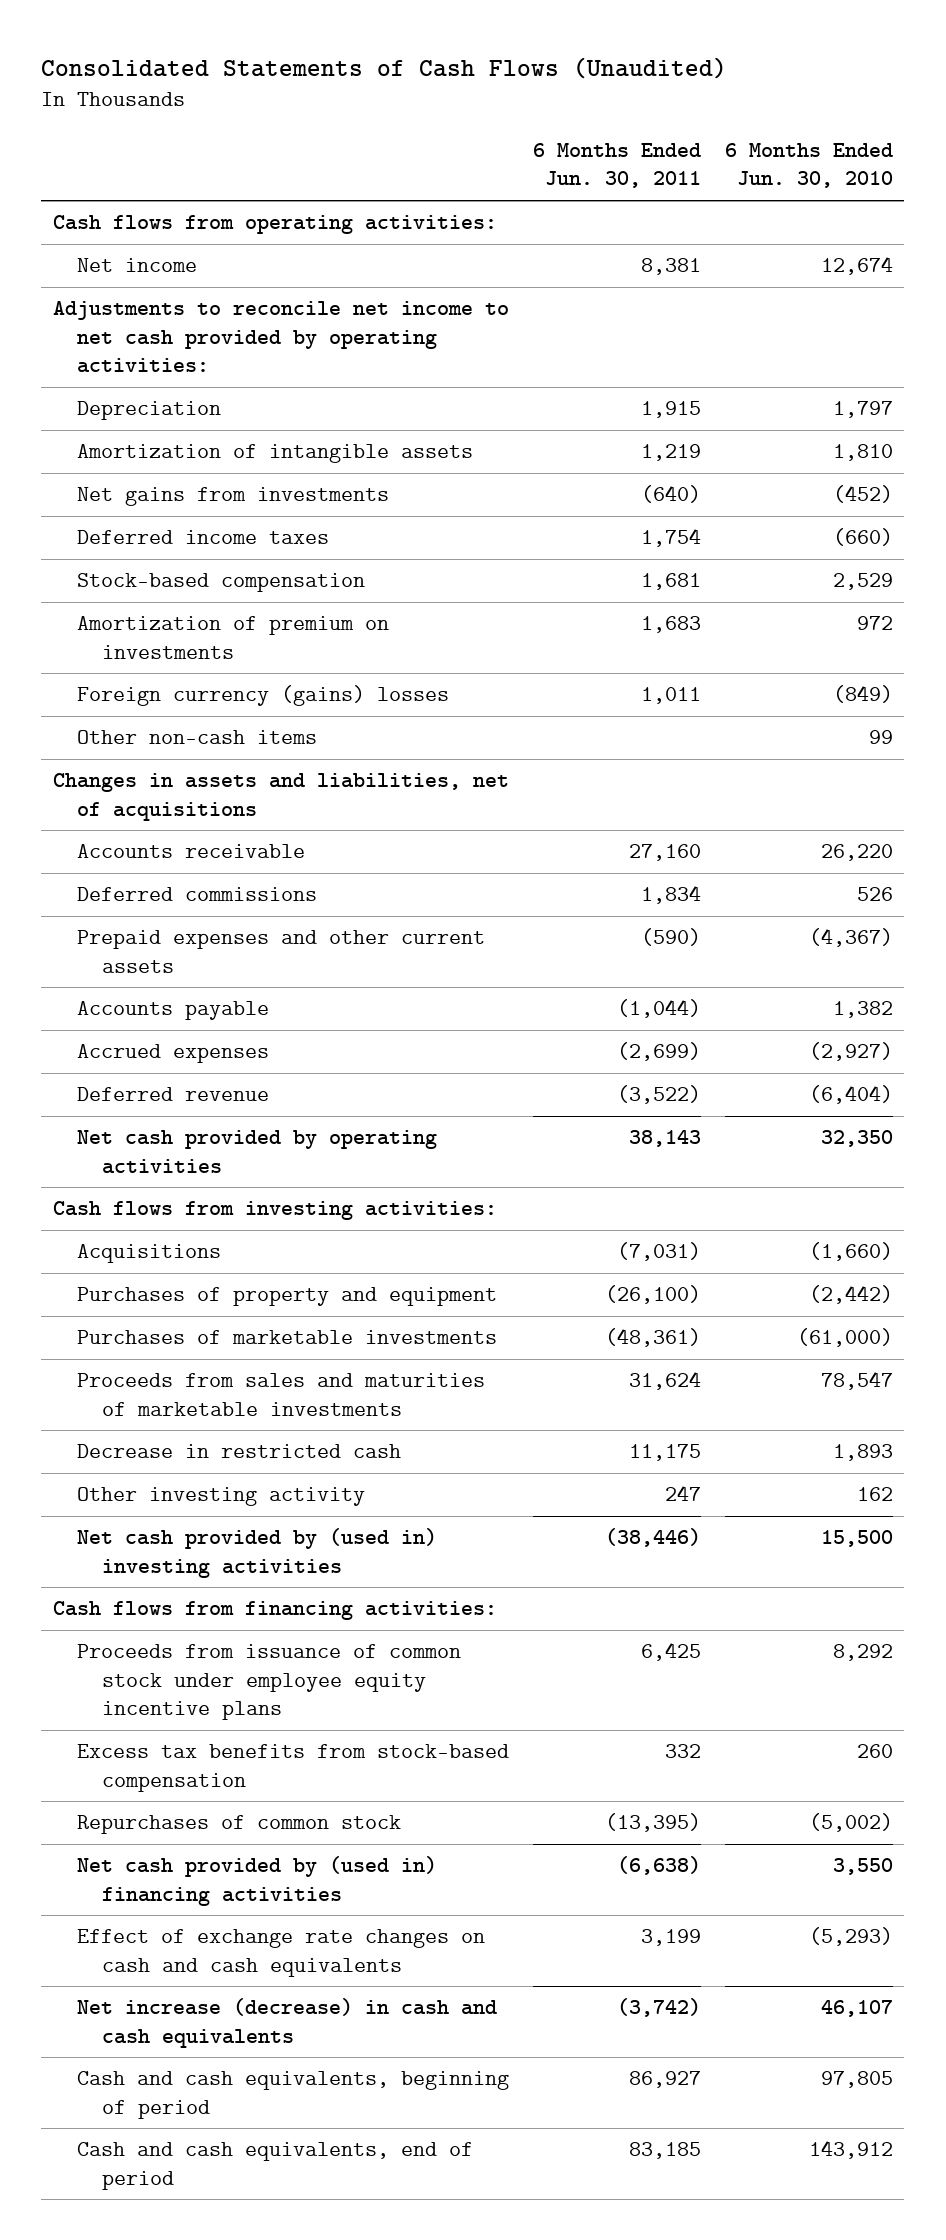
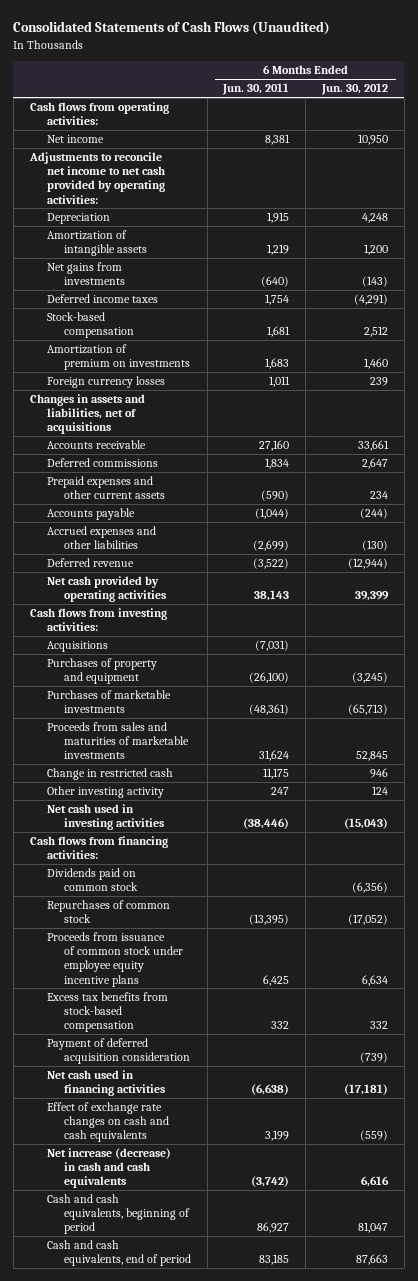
[724,143,893,189] 6 Months Ended Jun. 30, 2010 -> none
none -> [321,83,389,96] Jun. 30, 2012
[77,730,318,745] Other non-cash items -> none
[77,685,450,707] Foreign currency (gains) losses -> [46,376,165,389] Foreign currency losses
[77,1044,270,1064] Accrued expenses -> [46,526,156,550] Accrued expenses and other liabilities
[77,1444,402,1459] Decrease in restricted cash -> [46,768,173,781] Change in restricted cash
[77,1528,438,1578] Net cash provided by (used in) investing activities -> [46,804,164,831] Net cash used in investing activities
none -> [46,868,138,892] Dividends paid on common stock
[77,1815,402,1835] Repurchases of common stock -> [46,900,170,924] Repurchases of common stock
none -> [46,1038,190,1065] Payment of deferred acquisition consideration
[77,1856,438,1906] Net cash provided by (used in) financing activities -> [46,1070,165,1097] Net cash used in financing activities

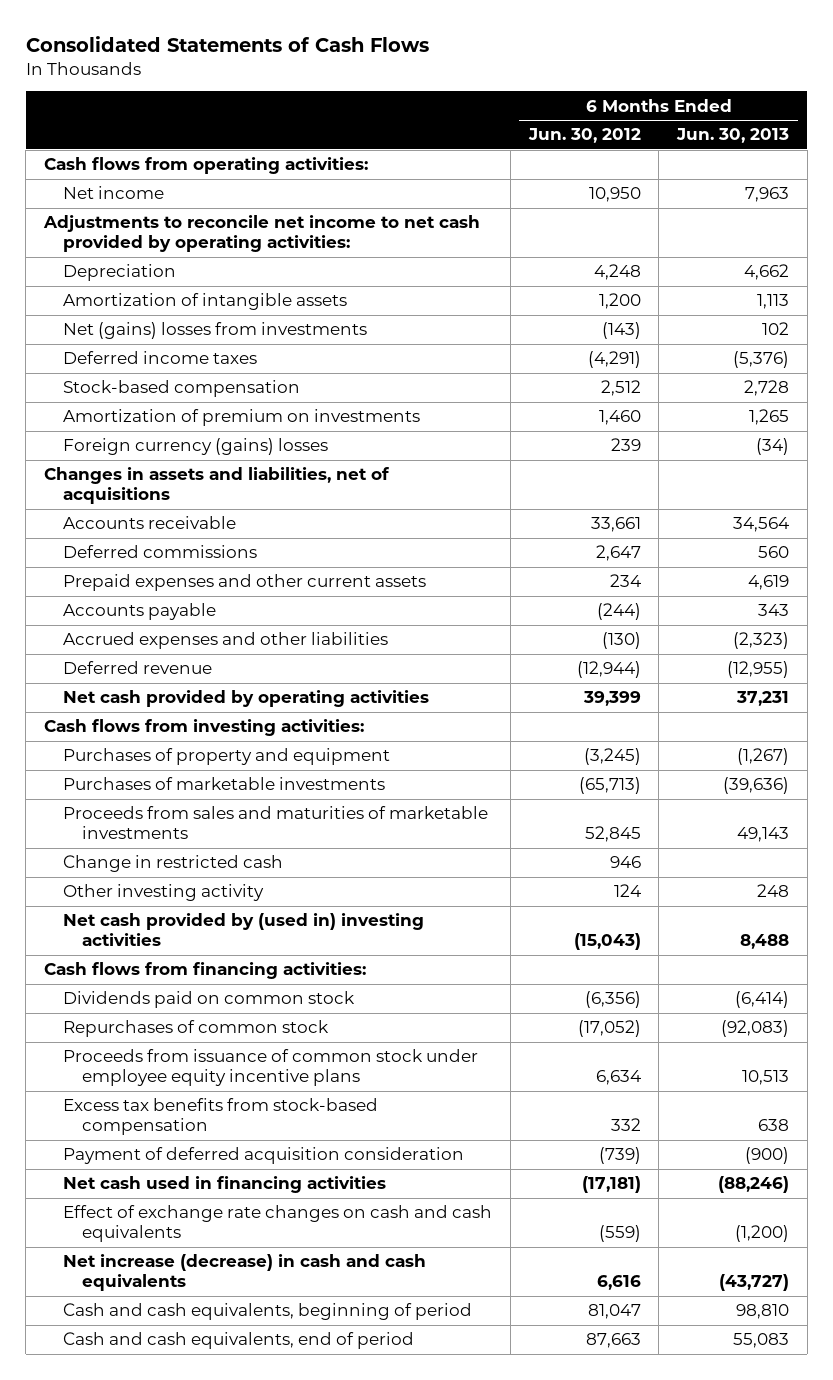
[13,21,331,36] Consolidated Statements of Cash Flows (Unaudited) -> [25,35,429,52] Consolidated Statements of Cash Flows
[222,83,290,96] Jun. 30, 2011 -> none
none -> [676,128,790,144] Jun. 30, 2013
[46,262,125,286] Net gains from investments -> [62,322,367,340] Net (gains) losses from investments
[46,376,165,389] Foreign currency losses -> [62,438,328,456] Foreign currency (gains) losses
[46,641,108,653] Acquisitions -> none
[46,804,164,831] Net cash used in investing activities -> [62,913,424,947] Net cash provided by (used in) investing activities

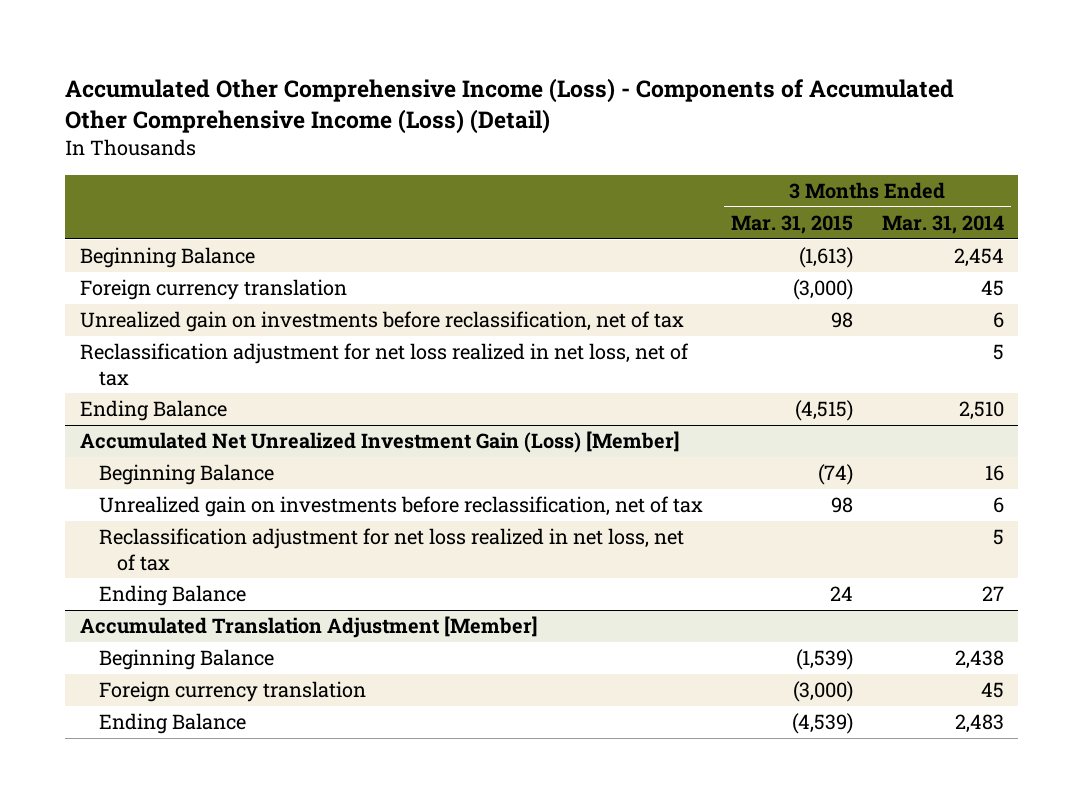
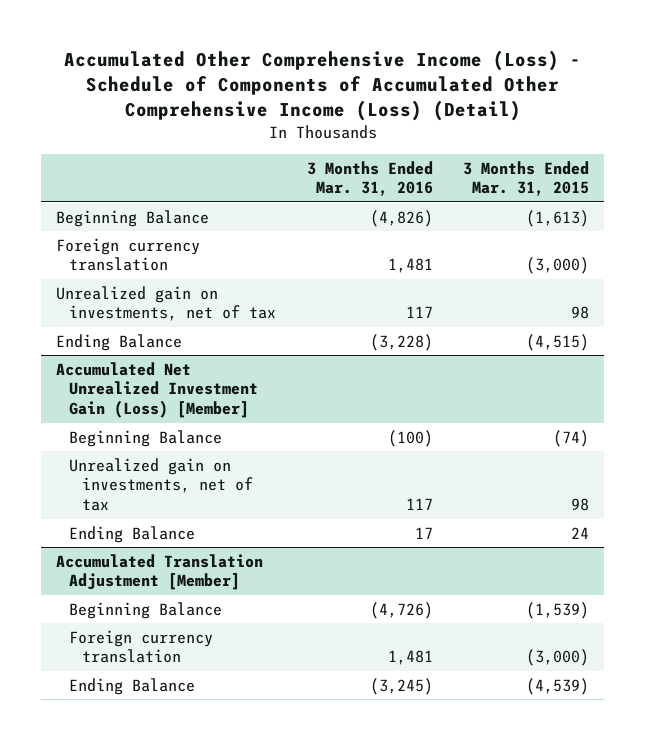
[65,77,955,134] Accumulated Other Comprehensive Income (Loss) - Components of Accumulated Other Comprehensive Income (Loss) (Detail) -> [63,50,581,122] Accumulated Other Comprehensive Income (Loss) - Schedule of Components of Accumulated Other Comprehensive Income (Loss) (Detail)
[881,214,1004,234] Mar. 31, 2014 -> none
none -> [306,160,433,197] 3 Months Ended Mar. 31, 2016
[79,343,689,386] Reclassification adjustment for net loss realized in net loss, net of tax -> none
[79,311,684,333] Unrealized gain on investments before reclassification, net of tax -> [56,285,277,322] Unrealized gain on investments, net of tax
[98,528,684,571] Reclassification adjustment for net loss realized in net loss, net of tax -> none
[98,496,703,518] Unrealized gain on investments before reclassification, net of tax -> [69,457,254,512] Unrealized gain on investments, net of tax

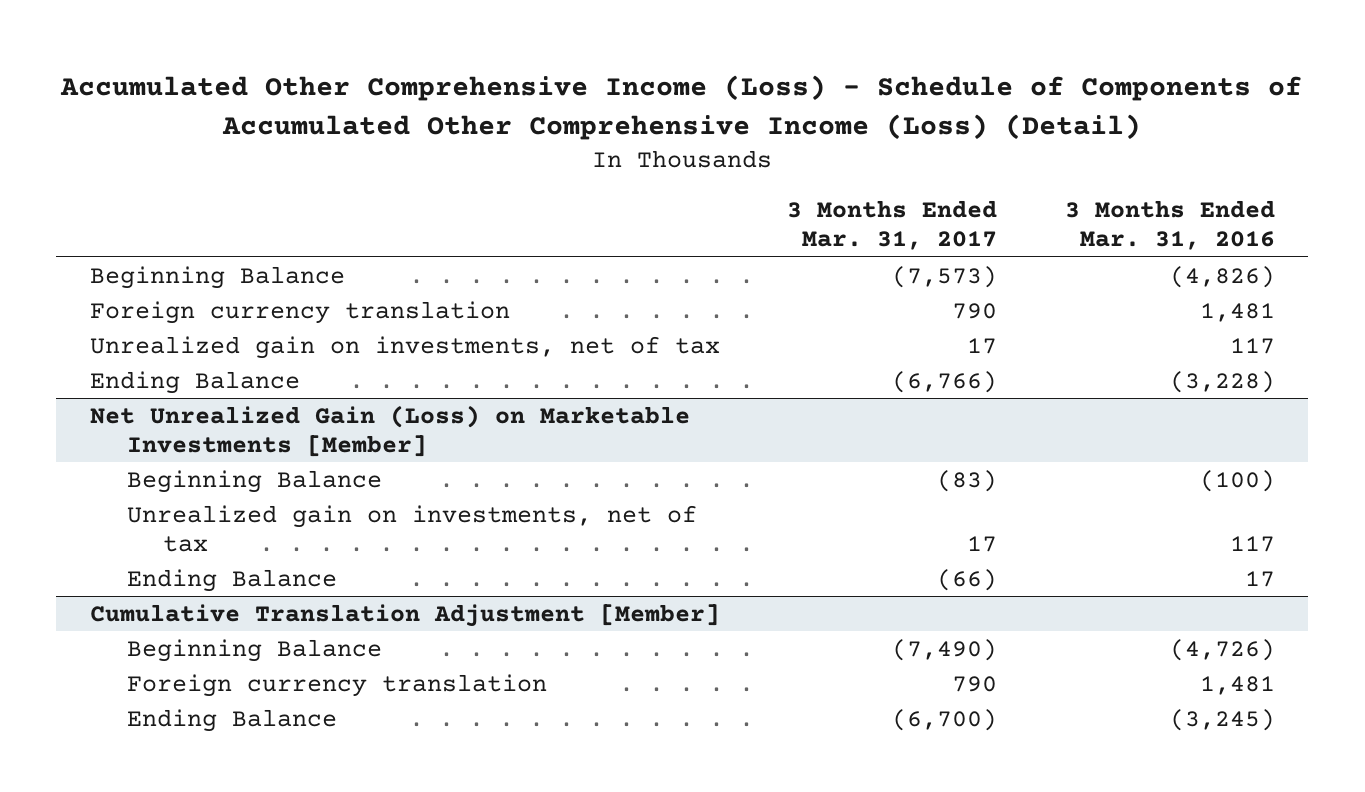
[463,160,590,197] 3 Months Ended Mar. 31, 2015 -> none
none -> [787,200,998,251] 3 Months Ended Mar. 31, 2017
[56,361,259,419] Accumulated Net Unrealized Investment Gain (Loss) [Member] -> [89,404,690,457] Net Unrealized Gain (Loss) on Marketable Investments [Member]
[56,553,264,591] Accumulated Translation Adjustment [Member] -> [89,603,720,627] Cumulative Translation Adjustment [Member]

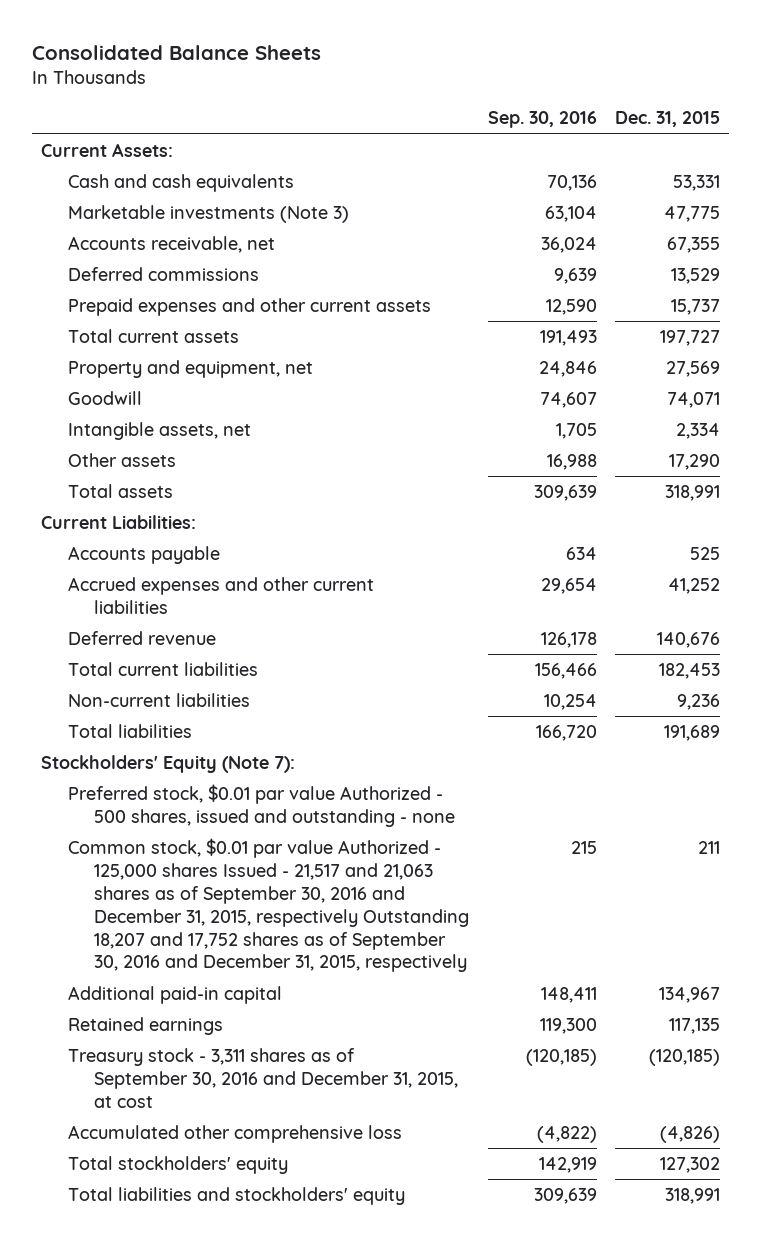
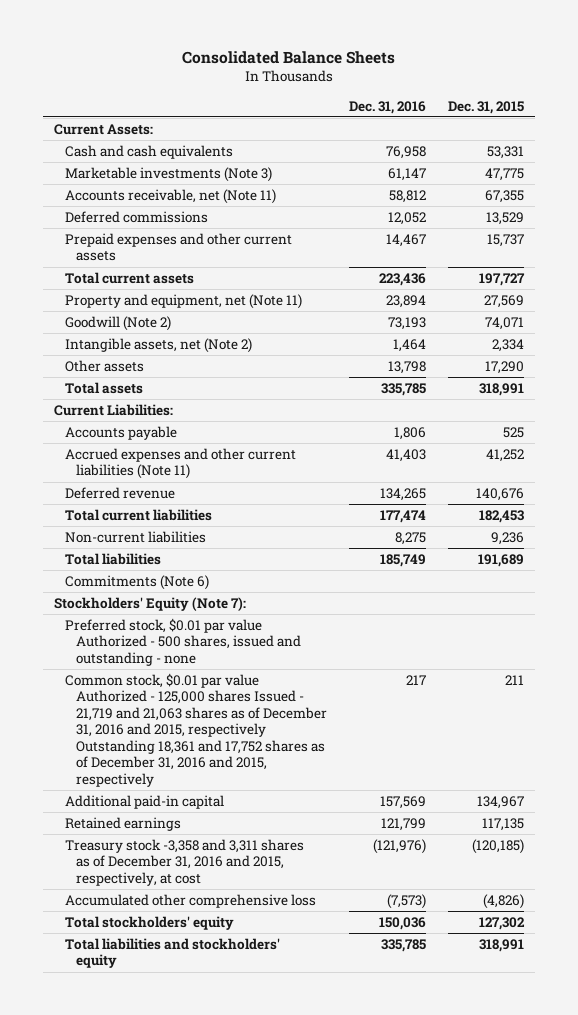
[487,111,597,129] Sep. 30, 2016 -> none
none -> [348,100,426,114] Dec. 31, 2016
[67,236,275,254] Accounts receivable, net -> [64,188,276,204] Accounts receivable, net (Note 11)
[67,360,313,379] Property and equipment, net -> [64,293,302,309] Property and equipment, net (Note 11)
[67,391,142,406] Goodwill -> [64,315,171,331] Goodwill (Note 2)
[67,422,251,441] Intangible assets, net -> [64,337,252,353] Intangible assets, net (Note 2)
[67,577,374,614] Accrued expenses and other current liabilities -> [64,447,296,480] Accrued expenses and other current liabilities (Note 11)
none -> [64,574,209,590] Commitments (Note 6)
[67,838,470,973] Common stock, $0.01 par value Authorized - 125,000 shares Issued - 21,517 and 21,063 shares as of September 30, 2016 and December 31, 2015, respectively Outstanding 18,207 and 17,752 shares as of September 30, 2016 and December 31, 2015, respectively -> [64,672,327,787] Common stock, $0.01 par value Authorized - 125,000 shares Issued - 21,719 and 21,063 shares as of December 31, 2016 and 2015, respectively Outstanding 18,361 and 17,752 shares as of December 31, 2016 and 2015, respectively
[67,1048,459,1108] Treasury stock - 3,311 shares as of September 30, 2016 and December 31, 2015, at cost -> [64,838,304,886] Treasury stock -3,358 and 3,311 shares as of December 31, 2016 and 2015, respectively, at cost

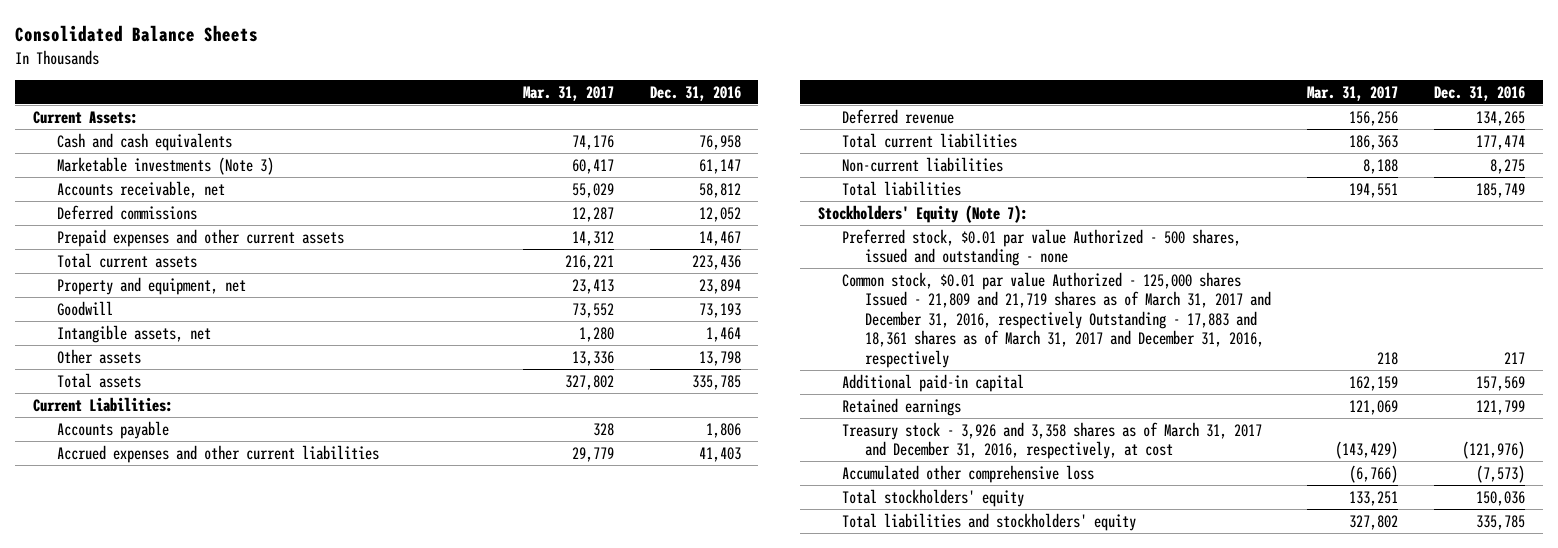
[448,100,525,114] Dec. 31, 2015 -> none
none -> [522,85,614,101] Mar. 31, 2017
[64,188,276,204] Accounts receivable, net (Note 11) -> [57,180,226,198] Accounts receivable, net
[64,293,302,309] Property and equipment, net (Note 11) -> [57,276,247,295] Property and equipment, net
[64,315,171,331] Goodwill (Note 2) -> [57,300,114,316] Goodwill
[64,337,252,353] Intangible assets, net (Note 2) -> [57,324,212,343] Intangible assets, net
[64,447,296,480] Accrued expenses and other current liabilities (Note 11) -> [57,444,380,463] Accrued expenses and other current liabilities
[64,574,209,590] Commitments (Note 6) -> none
[64,672,327,787] Common stock, $0.01 par value Authorized - 125,000 shares Issued - 21,719 and 21,063 shares as of December 31, 2016 and 2015, respectively Outstanding 18,361 and 17,752 shares as of December 31, 2016 and 2015, respectively -> [841,271,1272,368] Common stock, $0.01 par value Authorized - 125,000 shares Issued - 21,809 and 21,719 shares as of March 31, 2017 and December 31, 2016, respectively Outstanding - 17,883 and 18,361 shares as of March 31, 2017 and December 31, 2016, respectively
[64,838,304,886] Treasury stock -3,358 and 3,311 shares as of December 31, 2016 and 2015, respectively, at cost -> [841,421,1262,460] Treasury stock - 3,926 and 3,358 shares as of March 31, 2017 and December 31, 2016, respectively, at cost

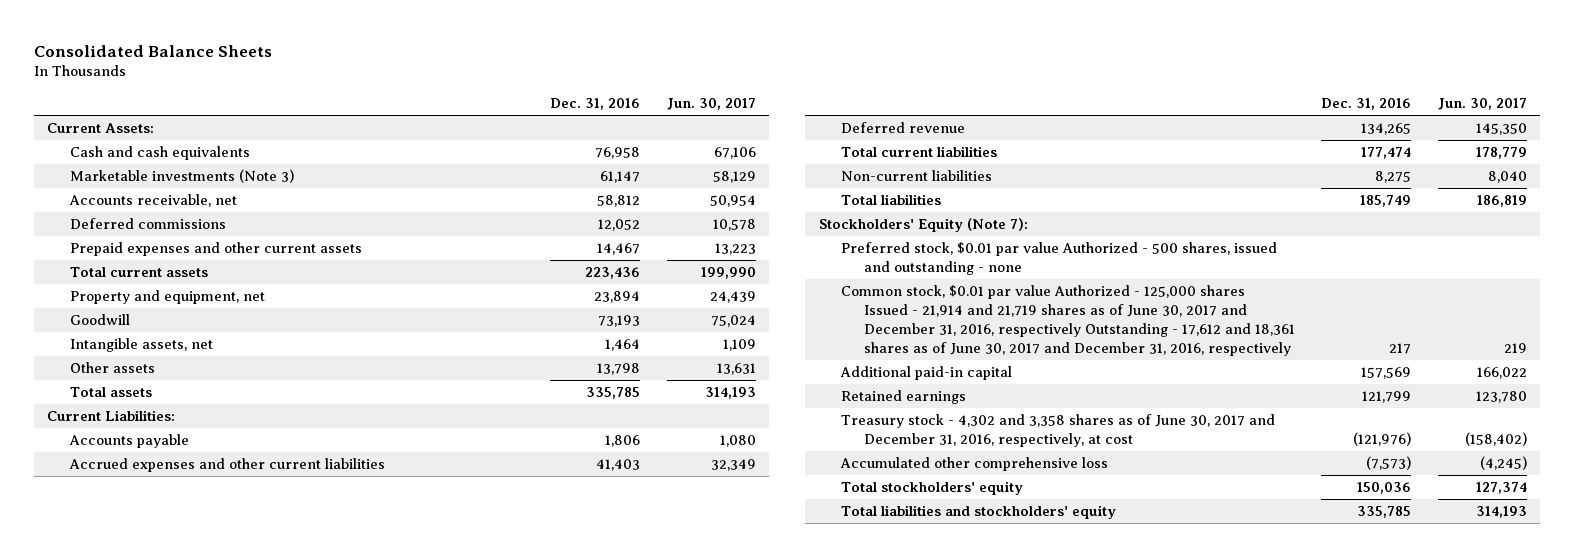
[522,85,614,101] Mar. 31, 2017 -> none
none -> [666,98,756,111] Jun. 30, 2017
[841,271,1272,368] Common stock, $0.01 par value Authorized - 125,000 shares Issued - 21,809 and 21,719 shares as of March 31, 2017 and December 31, 2016, respectively Outstanding - 17,883 and 18,361 shares as of March 31, 2017 and December 31, 2016, respectively -> [841,285,1295,357] Common stock, $0.01 par value Authorized - 125,000 shares Issued - 21,914 and 21,719 shares as of June 30, 2017 and December 31, 2016, respectively Outstanding - 17,612 and 18,361 shares as of June 30, 2017 and December 31, 2016, respectively
[841,421,1262,460] Treasury stock - 3,926 and 3,358 shares as of March 31, 2017 and December 31, 2016, respectively, at cost -> [841,414,1276,448] Treasury stock - 4,302 and 3,358 shares as of June 30, 2017 and December 31, 2016, respectively, at cost

